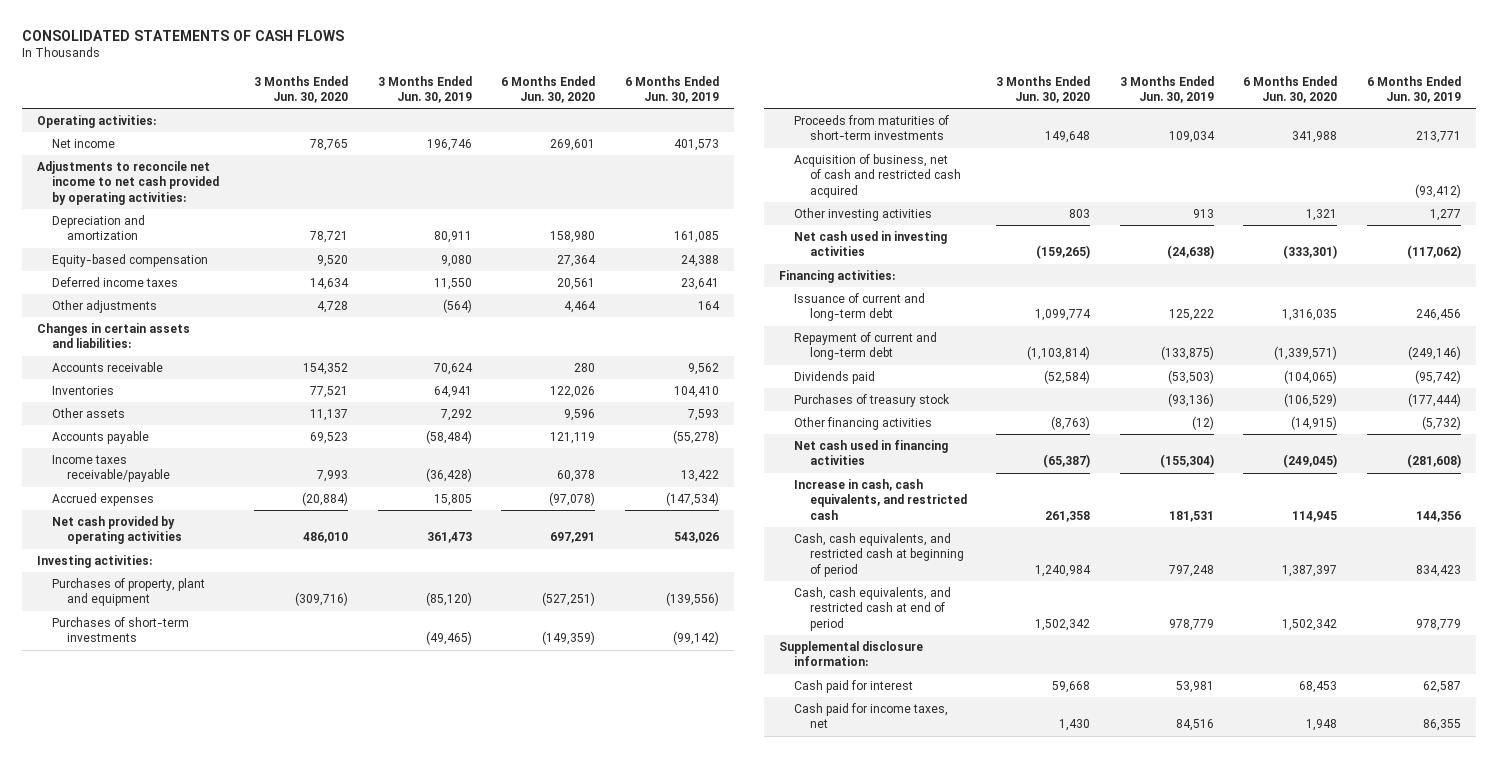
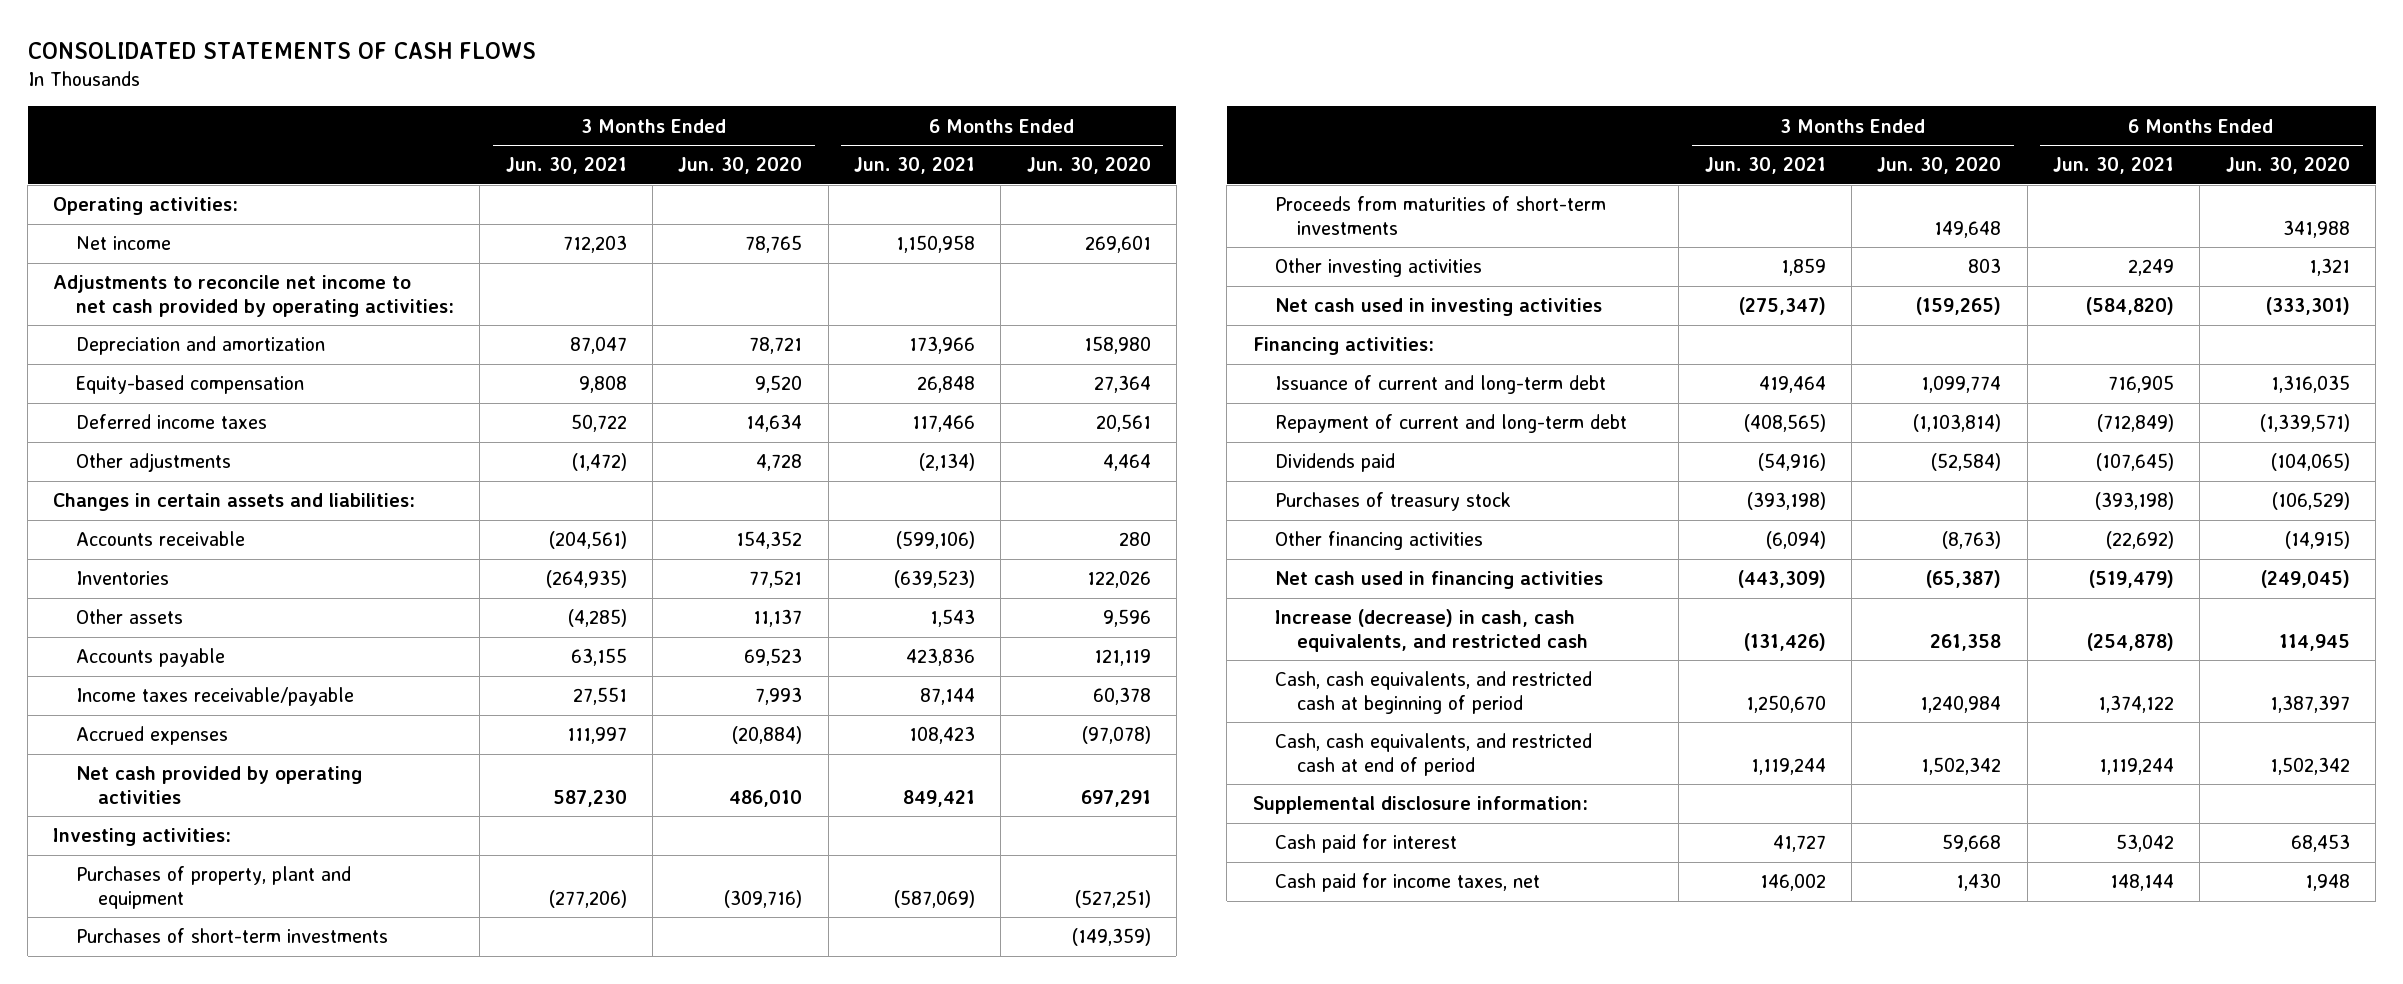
[377,75,472,104] 3 Months Ended Jun. 30, 2019 -> none
[624,75,719,104] 6 Months Ended Jun. 30, 2019 -> none
none -> [505,157,627,175] Jun. 30, 2021
none -> [853,157,975,175] Jun. 30, 2021
[794,154,961,198] Acquisition of business, net of cash and restricted cash acquired -> none
[794,479,967,520] Increase in cash, cash equivalents, and restricted cash -> [1275,609,1589,652] Increase (decrease) in cash, cash equivalents, and restricted cash

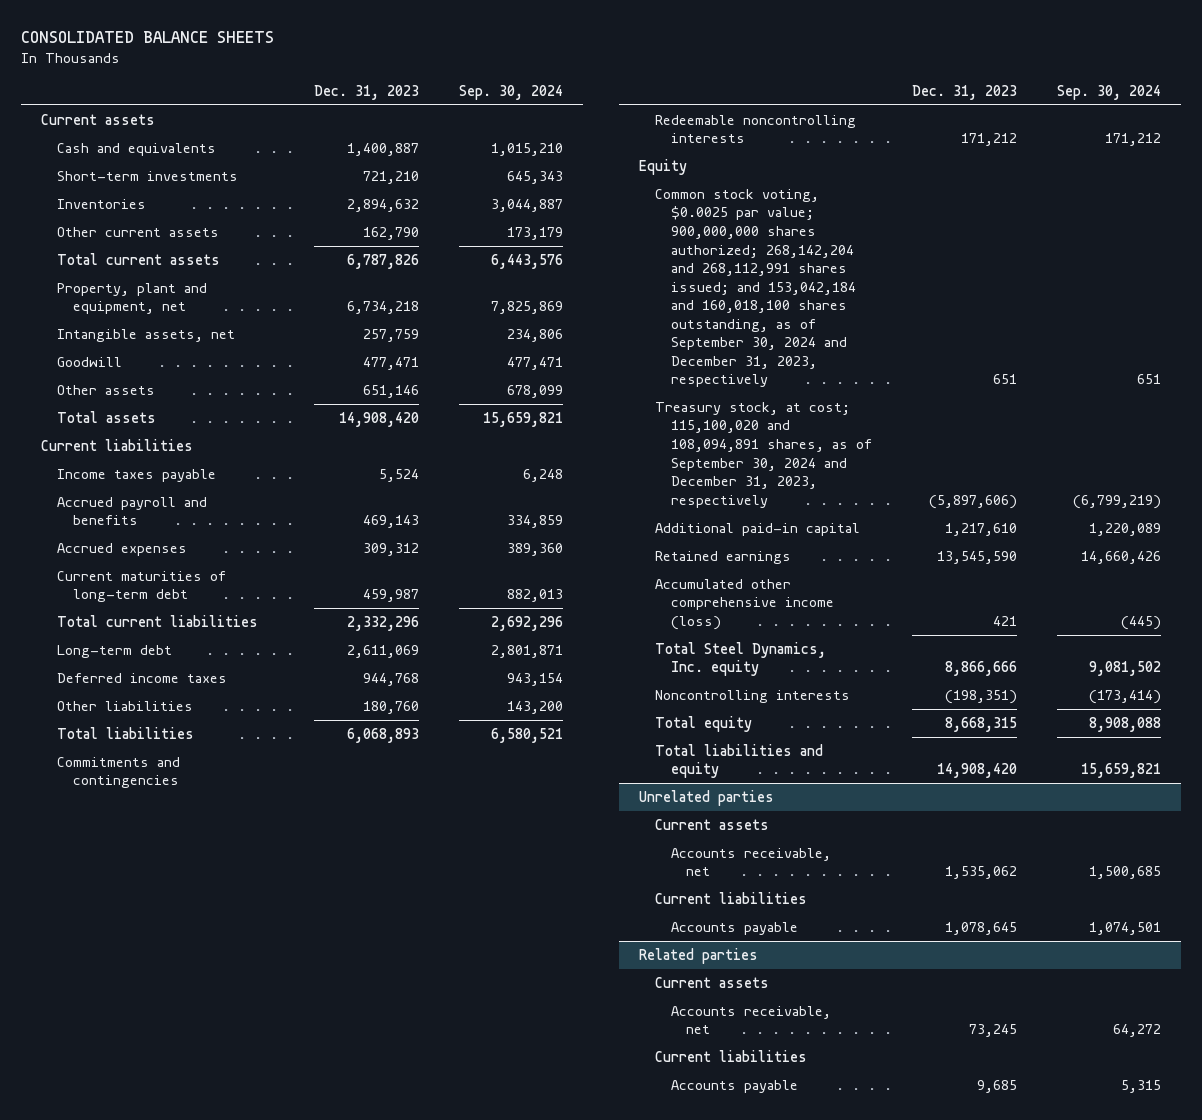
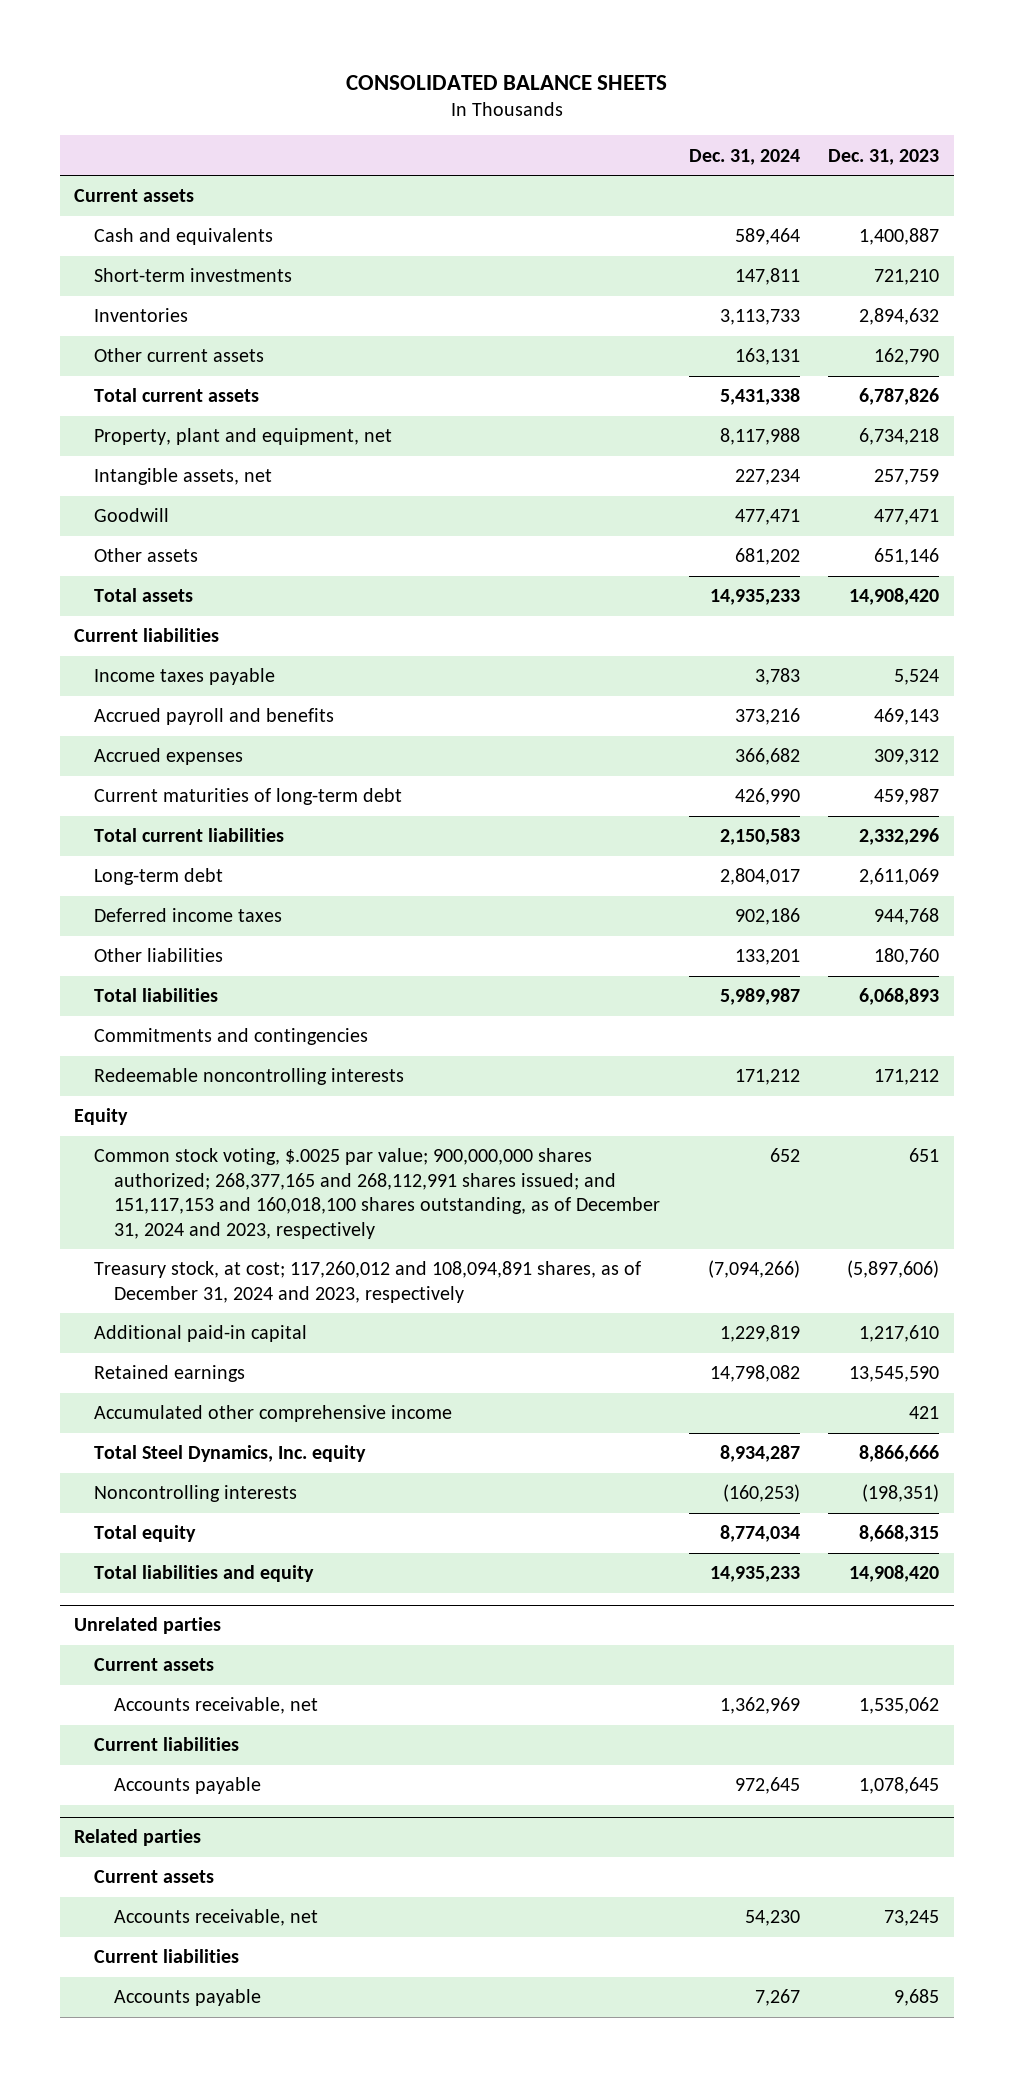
[459,84,564,100] Sep. 30, 2024 -> none
none -> [688,148,800,165] Dec. 31, 2024
[655,188,856,388] Common stock voting, $0.0025 par value; 900,000,000 shares authorized; 268,142,204 and 268,112,991 shares issued; and 153,042,184 and 160,018,100 shares outstanding, as of September 30, 2024 and December 31, 2023, respectively -> [93,1148,661,1239] Common stock voting, $.0025 par value; 900,000,000 shares authorized; 268,377,165 and 268,112,991 shares issued; and 151,117,153 and 160,018,100 shares outstanding, as of December 31, 2024 and 2023, respectively
[655,401,872,508] Treasury stock, at cost; 115,100,020 and 108,094,891 shares, as of September 30, 2024 and December 31, 2023, respectively -> [93,1261,641,1303] Treasury stock, at cost; 117,260,012 and 108,094,891 shares, as of December 31, 2024 and 2023, respectively
[655,578,834,631] Accumulated other comprehensive income (loss) -> [93,1405,452,1423] Accumulated other comprehensive income

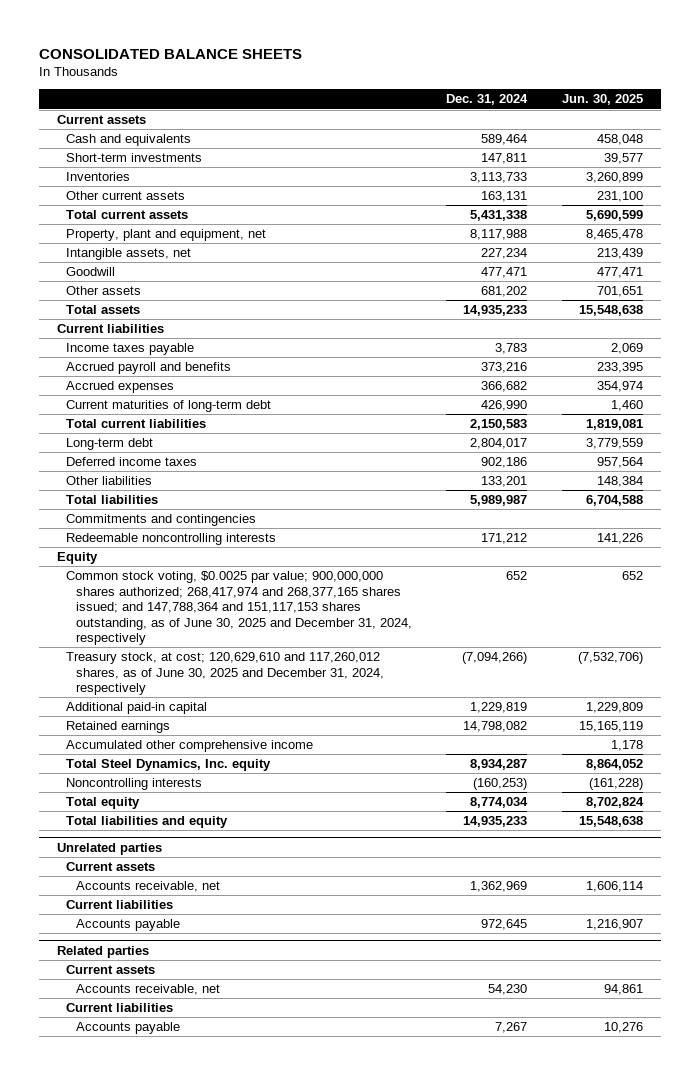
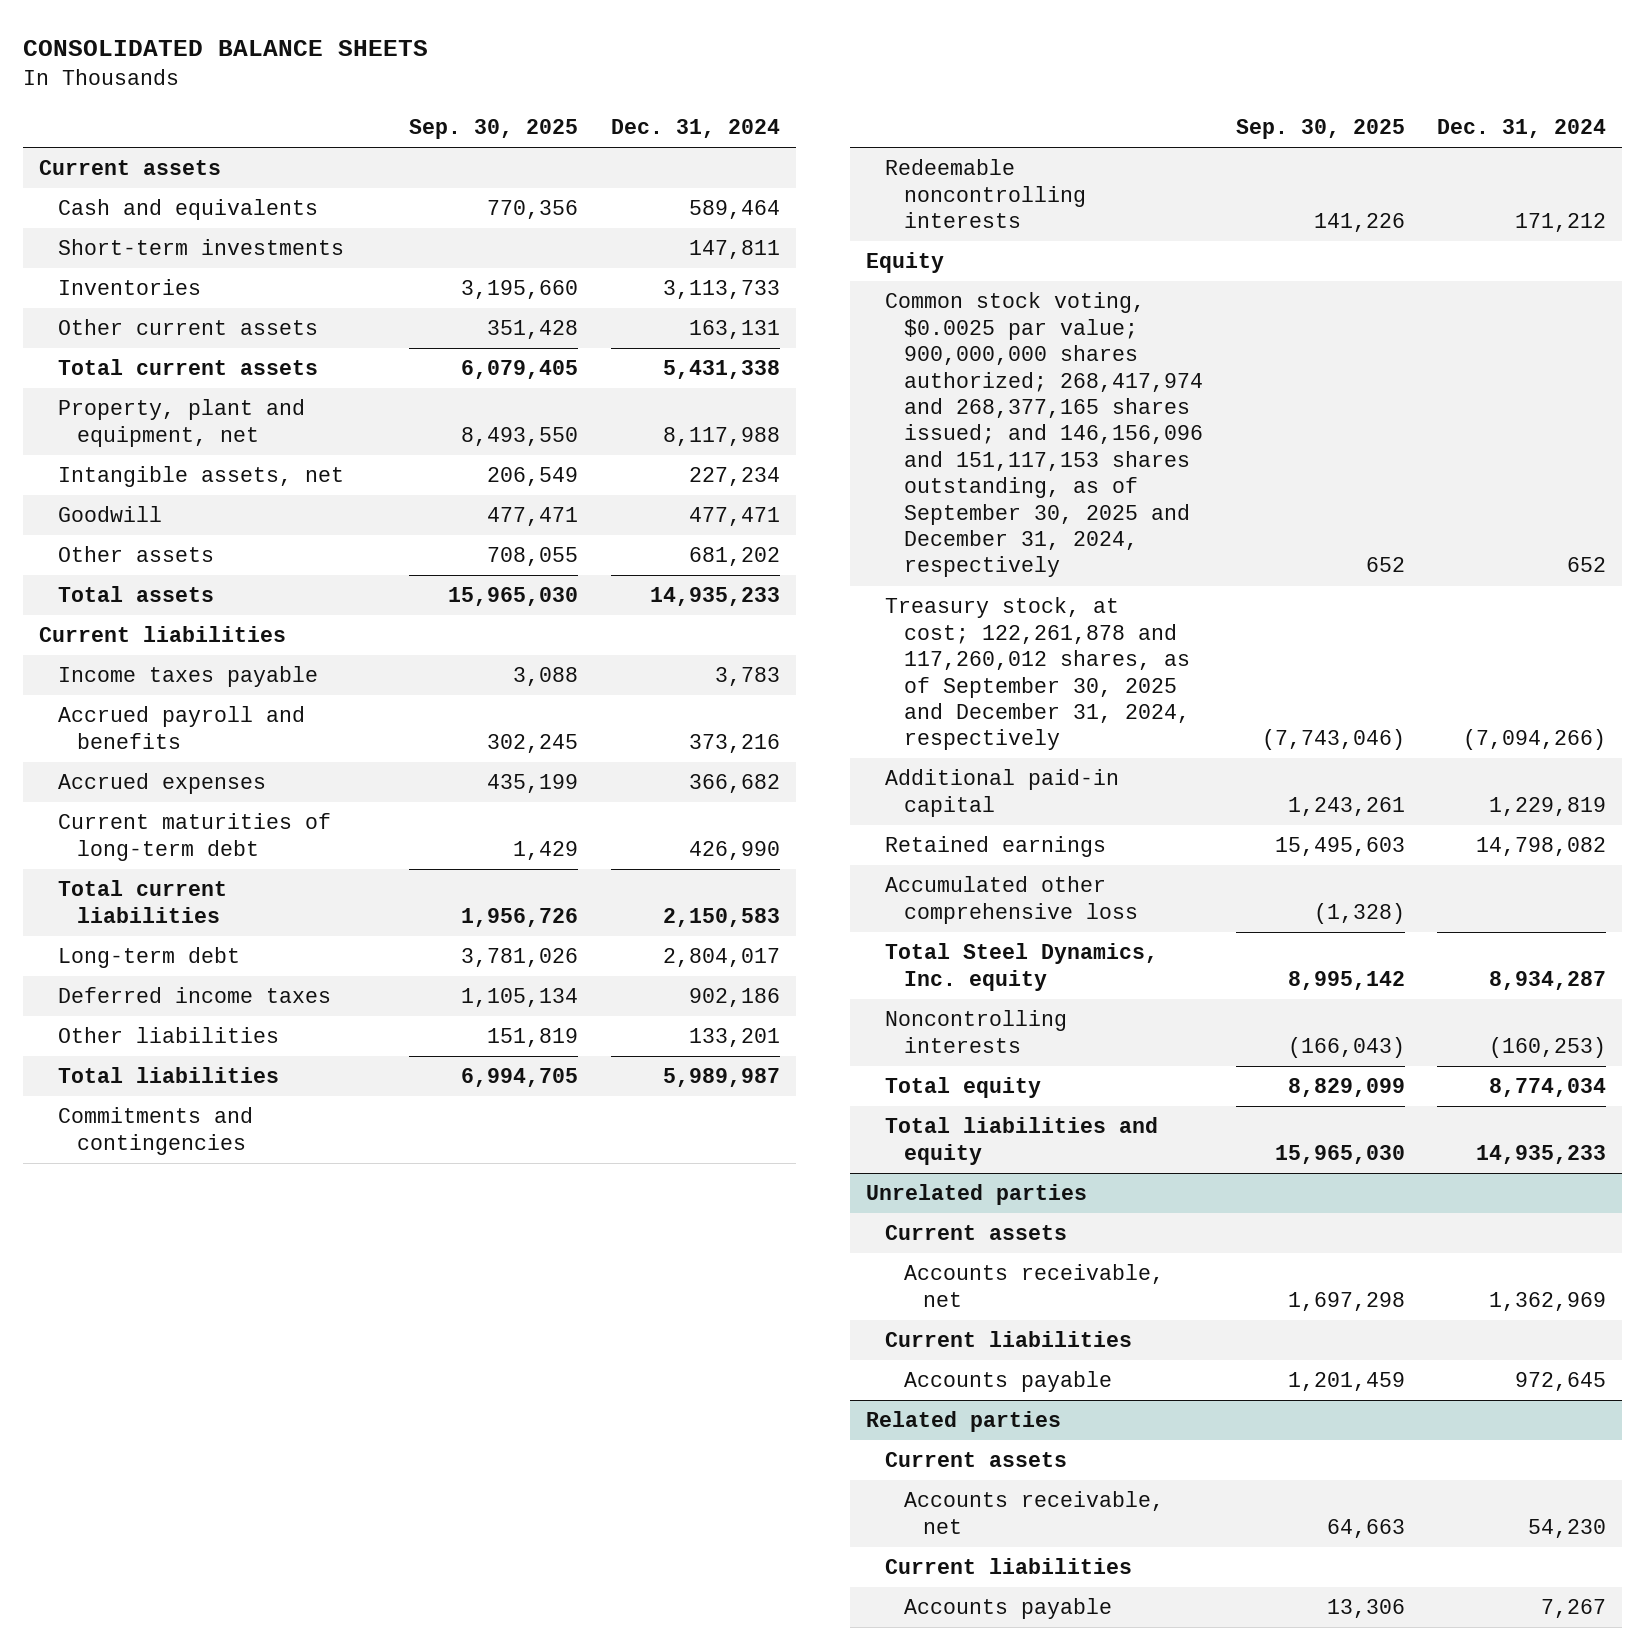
[562,94,644,106] Jun. 30, 2025 -> none
none -> [409,119,579,140] Sep. 30, 2025
[66,571,412,646] Common stock voting, $0.0025 par value; 900,000,000 shares authorized; 268,417,974 and 268,377,165 shares issued; and 147,788,364 and 151,117,153 shares outstanding, as of June 30, 2025 and December 31, 2024, respectively -> [884,292,1204,578] Common stock voting, $0.0025 par value; 900,000,000 shares authorized; 268,417,974 and 268,377,165 shares issued; and 146,156,096 and 151,117,153 shares outstanding, as of September 30, 2025 and December 31, 2024, respectively
[66,652,384,696] Treasury stock, at cost; 120,629,610 and 117,260,012 shares, as of June 30, 2025 and December 31, 2024, respectively -> [884,597,1191,751] Treasury stock, at cost; 122,261,878 and 117,260,012 shares, as of September 30, 2025 and December 31, 2024, respectively
[66,740,314,753] Accumulated other comprehensive income -> [884,876,1139,924] Accumulated other comprehensive loss

